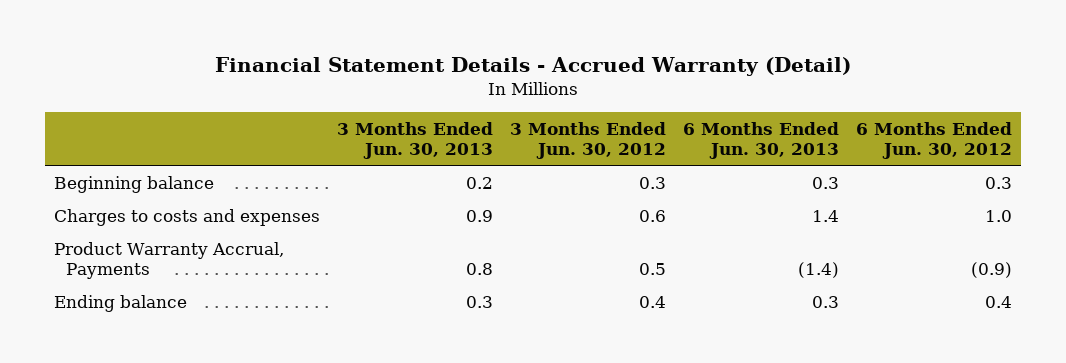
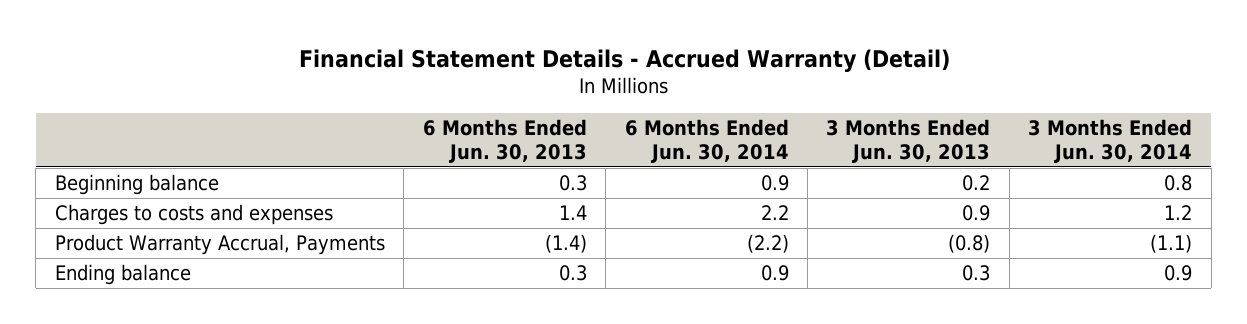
[510,121,667,159] 3 Months Ended Jun. 30, 2012 -> none
[856,121,1013,159] 6 Months Ended Jun. 30, 2012 -> none
none -> [624,119,789,163] 6 Months Ended Jun. 30, 2014
none -> [1028,119,1193,163] 3 Months Ended Jun. 30, 2014
[466,262,494,275] 0.8 -> [948,234,991,254] (0.8)

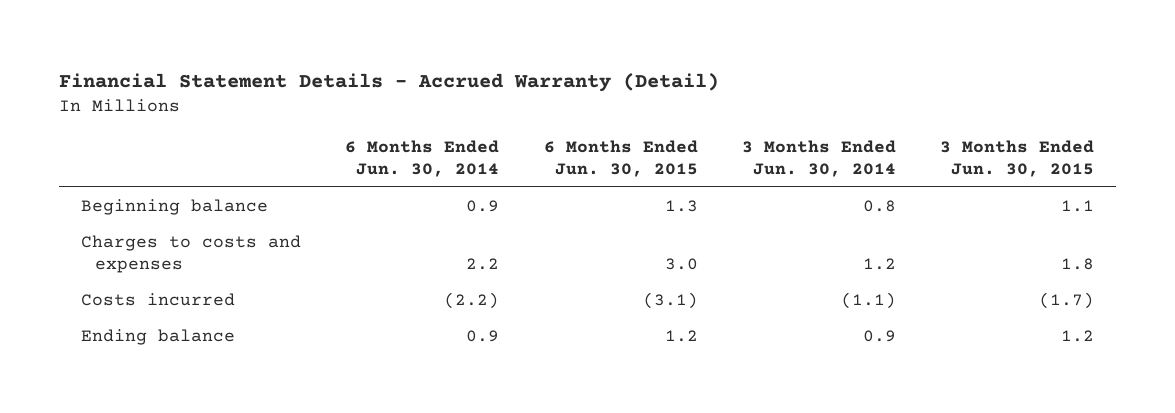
[422,119,587,163] 6 Months Ended Jun. 30, 2013 -> none
[826,119,991,163] 3 Months Ended Jun. 30, 2013 -> none
none -> [543,139,698,177] 6 Months Ended Jun. 30, 2015
none -> [939,139,1094,177] 3 Months Ended Jun. 30, 2015
[54,234,385,256] Product Warranty Accrual, Payments -> [81,293,236,307] Costs incurred

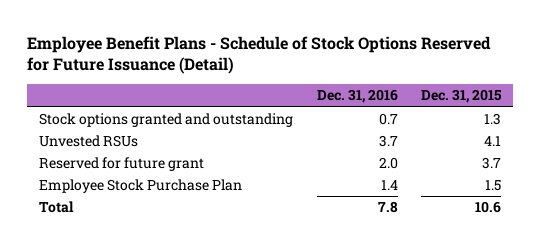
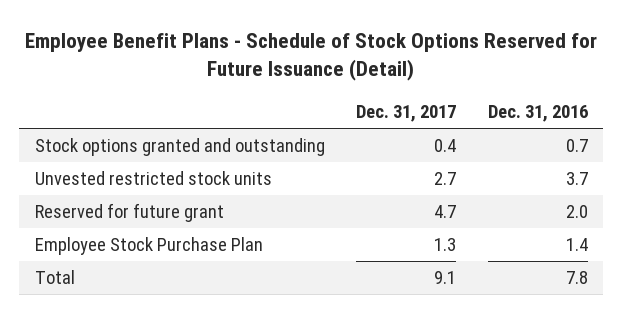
[421,89,503,104] Dec. 31, 2015 -> none
none -> [356,104,457,122] Dec. 31, 2017
[39,135,139,148] Unvested RSUs -> [34,171,272,186] Unvested restricted stock units

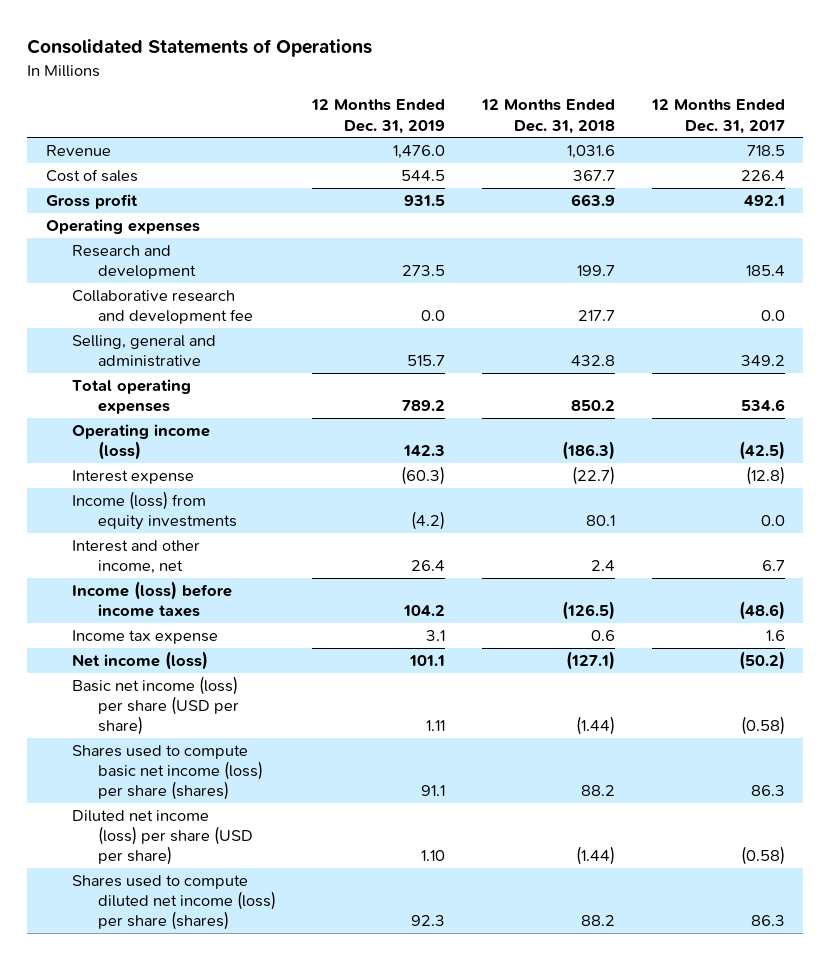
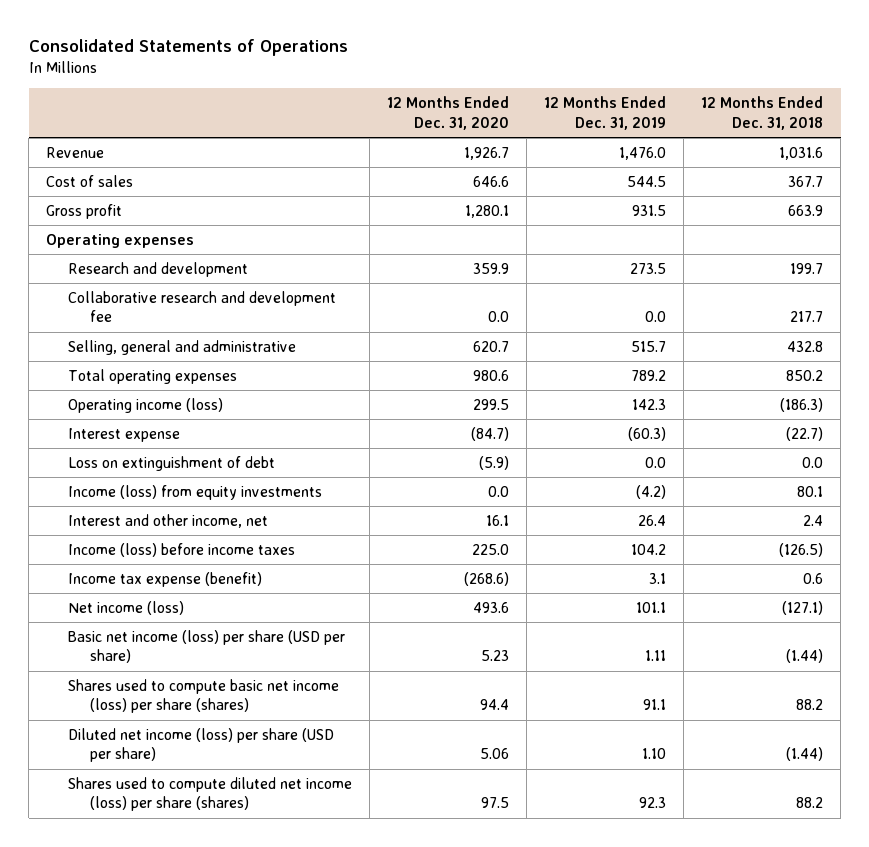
[650,99,785,134] 12 Months Ended Dec. 31, 2017 -> none
none -> [387,96,510,130] 12 Months Ended Dec. 31, 2020
none -> [68,455,276,471] Loss on extinguishment of debt
[71,629,218,644] Income tax expense -> [68,571,263,587] Income tax expense (benefit)

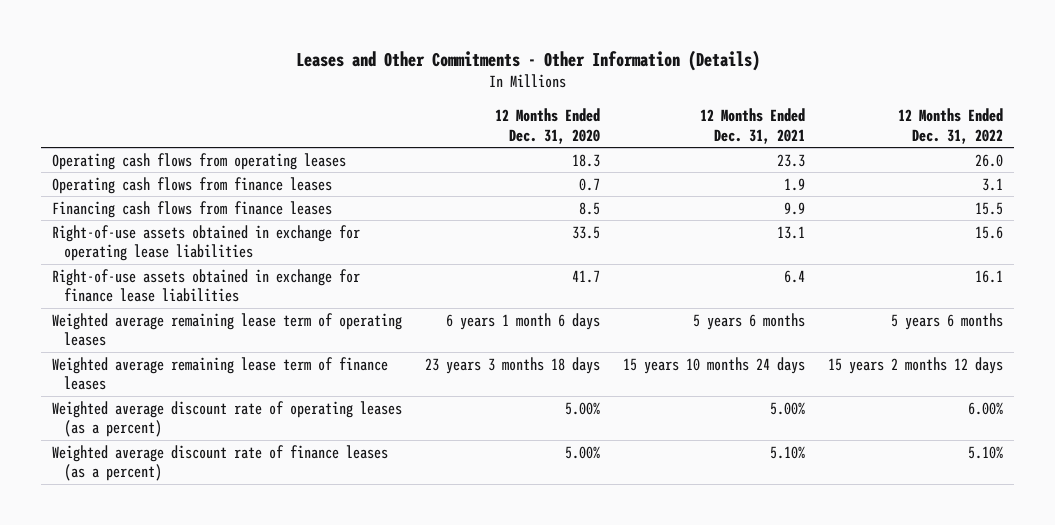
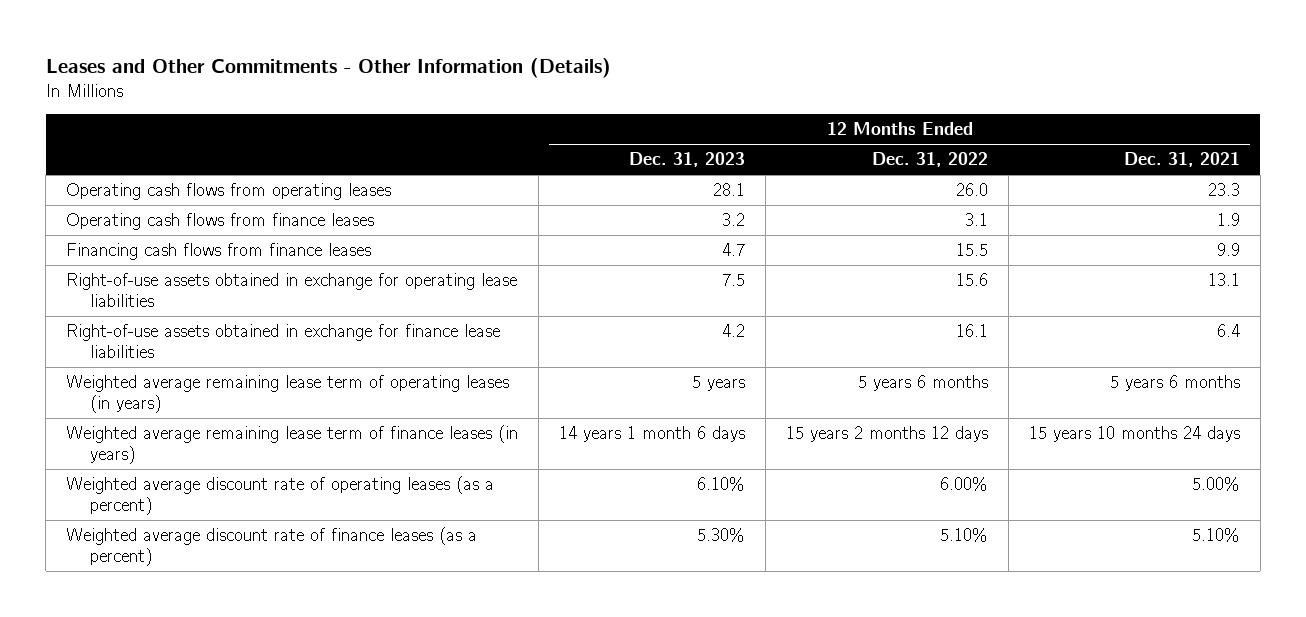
[495,107,601,144] 12 Months Ended Dec. 31, 2020 -> none
none -> [629,152,746,168] Dec. 31, 2023
[52,312,403,347] Weighted average remaining lease term of operating leases -> [66,375,510,413] Weighted average remaining lease term of operating leases (in years)
[52,356,389,391] Weighted average remaining lease term of finance leases -> [66,425,519,464] Weighted average remaining lease term of finance leases (in years)

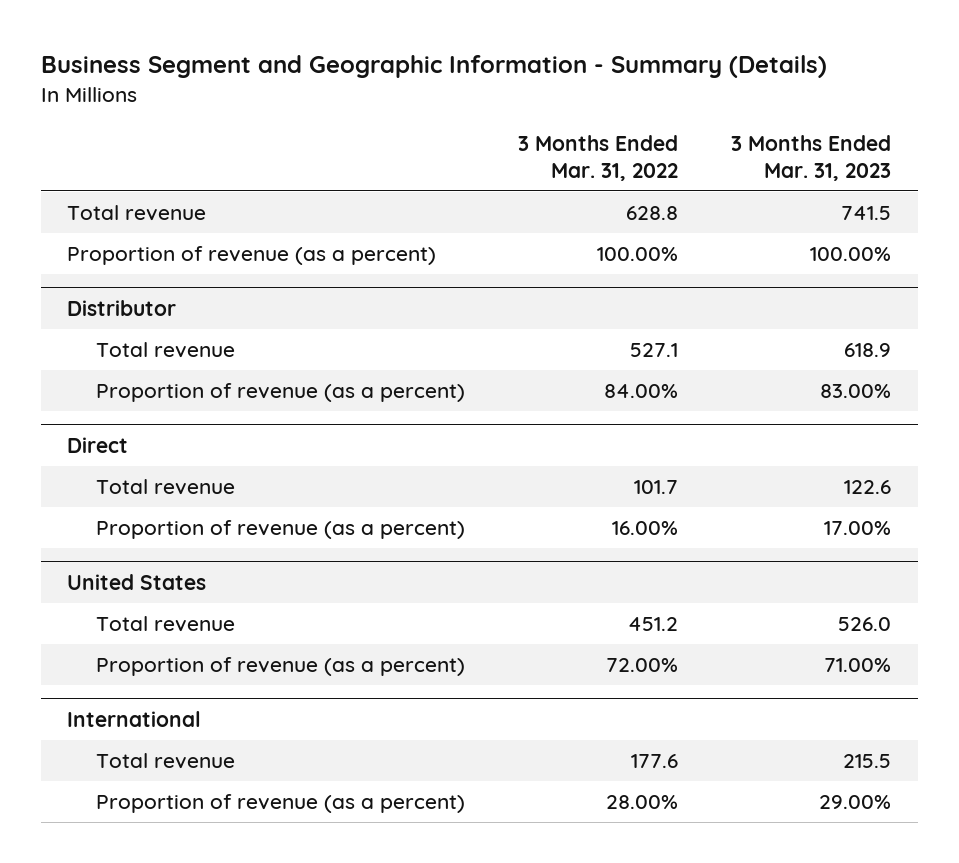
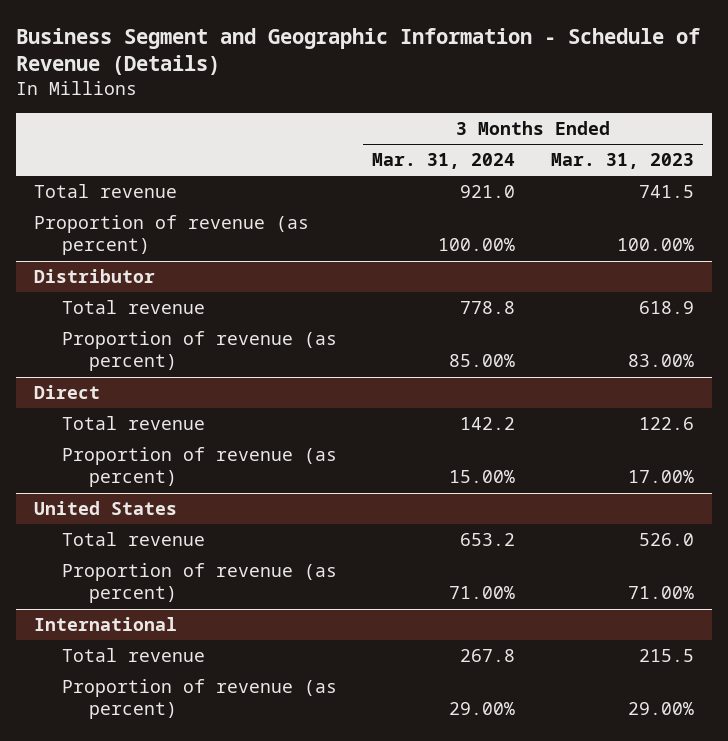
[40,55,827,79] Business Segment and Geographic Information - Summary (Details) -> [16,27,701,76] Business Segment and Geographic Information - Schedule of Revenue (Details)
[518,134,679,181] 3 Months Ended Mar. 31, 2022 -> none
none -> [372,153,516,170] Mar. 31, 2024
[67,246,437,266] Proportion of revenue (as a percent) -> [33,214,309,256] Proportion of revenue (as percent)
[96,383,466,403] Proportion of revenue (as a percent) -> [61,330,337,372] Proportion of revenue (as percent)
[96,520,466,540] Proportion of revenue (as a percent) -> [61,446,337,488] Proportion of revenue (as percent)
[96,657,466,677] Proportion of revenue (as a percent) -> [61,562,337,604] Proportion of revenue (as percent)
[96,794,466,814] Proportion of revenue (as a percent) -> [61,678,337,720] Proportion of revenue (as percent)

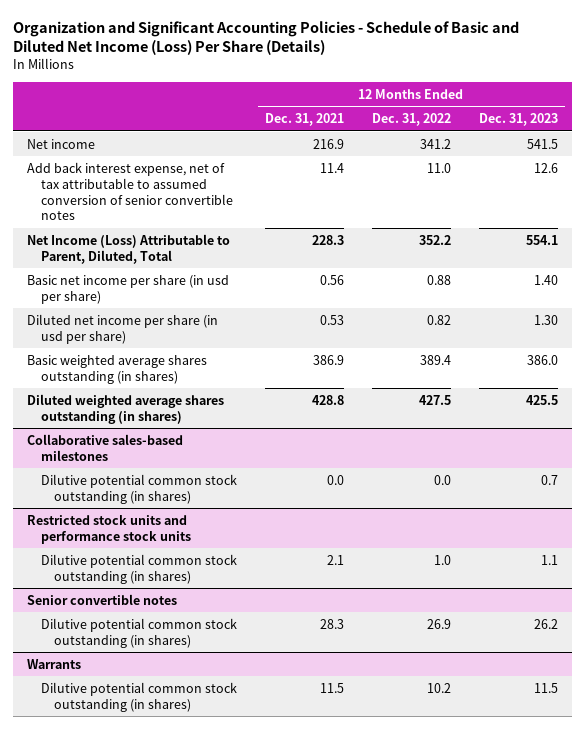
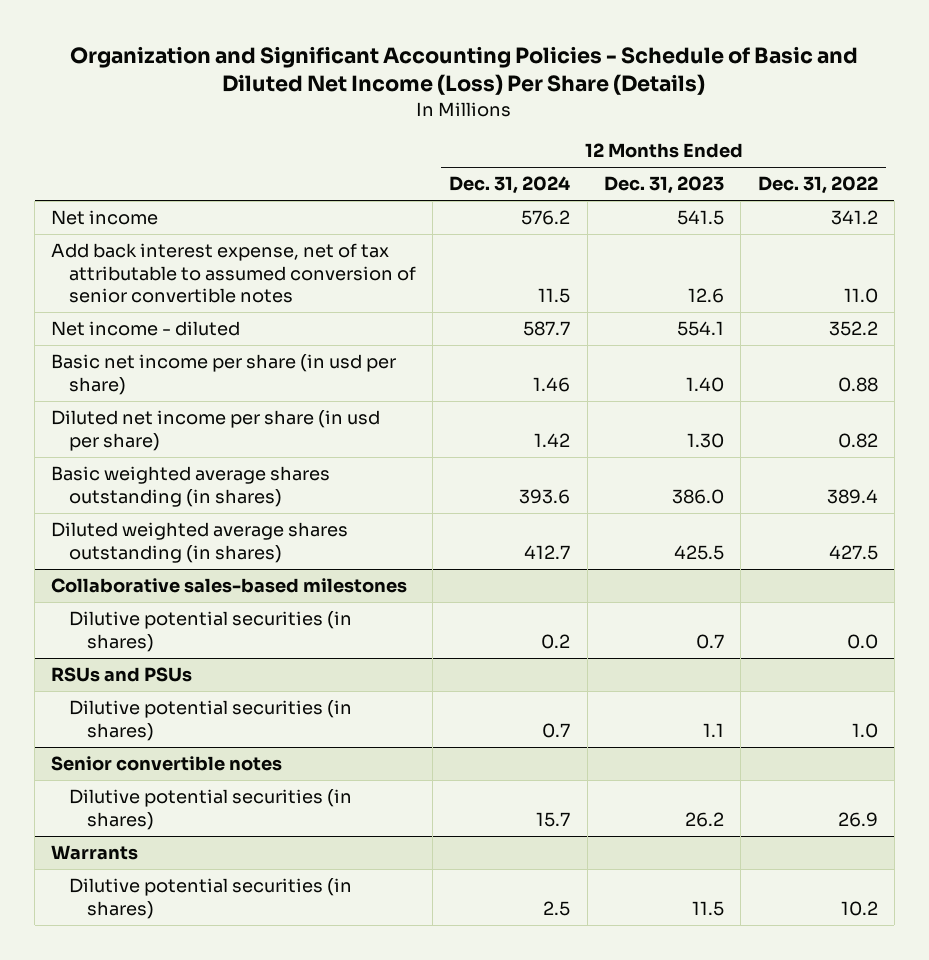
[264,113,344,127] Dec. 31, 2021 -> none
none -> [449,176,571,195] Dec. 31, 2024
[26,233,230,264] Net Income (Loss) Attributable to Parent, Diluted, Total -> [51,321,241,337] Net income - diluted
[40,473,237,504] Dilutive potential common stock outstanding (in shares) -> [68,611,352,652] Dilutive potential securities (in shares)
[26,514,191,544] Restricted stock units and performance stock units -> [51,667,193,683] RSUs and PSUs
[40,553,237,584] Dilutive potential common stock outstanding (in shares) -> [68,700,352,741] Dilutive potential securities (in shares)
[40,617,237,648] Dilutive potential common stock outstanding (in shares) -> [68,789,352,830] Dilutive potential securities (in shares)
[40,681,237,712] Dilutive potential common stock outstanding (in shares) -> [68,878,352,919] Dilutive potential securities (in shares)

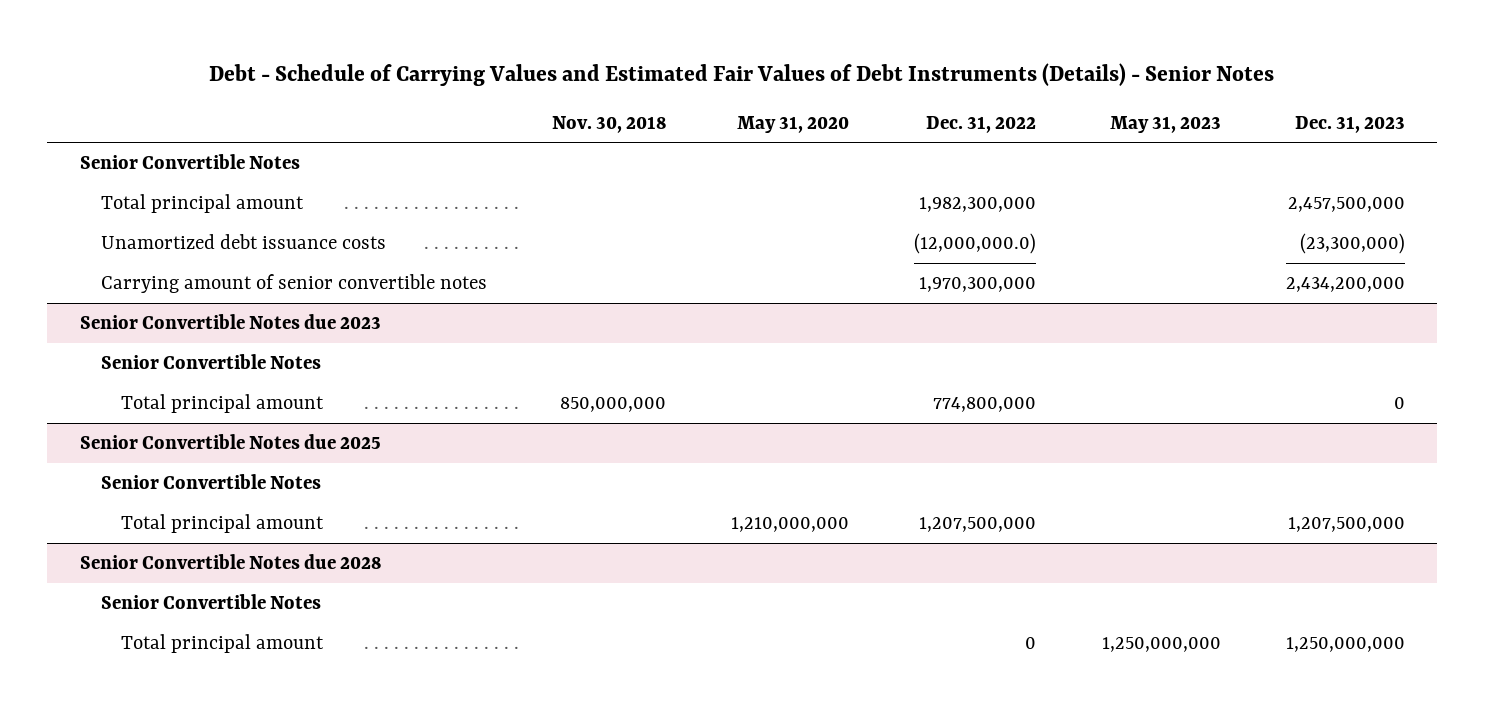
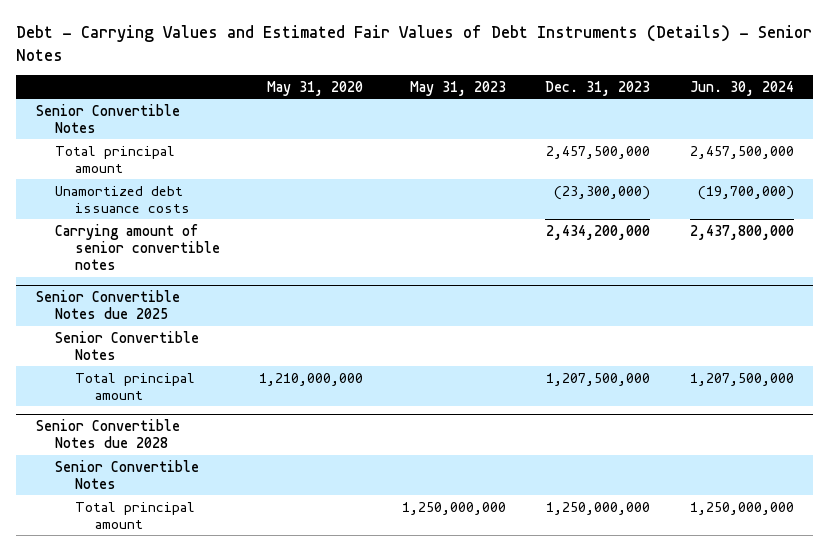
[209,62,1275,86] Debt - Schedule of Carrying Values and Estimated Fair Values of Debt Instruments (Details) - Senior Notes -> [16,25,813,61] Debt - Carrying Values and Estimated Fair Values of Debt Instruments (Details) - Senior Notes
[551,115,666,133] Nov. 30, 2018 -> none
[926,115,1037,133] Dec. 31, 2022 -> none
none -> [689,80,794,96] Jun. 30, 2024
[79,313,381,329] Senior Convertible Notes due 2023 -> none
[100,353,321,369] Senior Convertible Notes -> none
[121,393,325,413] Total principal amount -> none

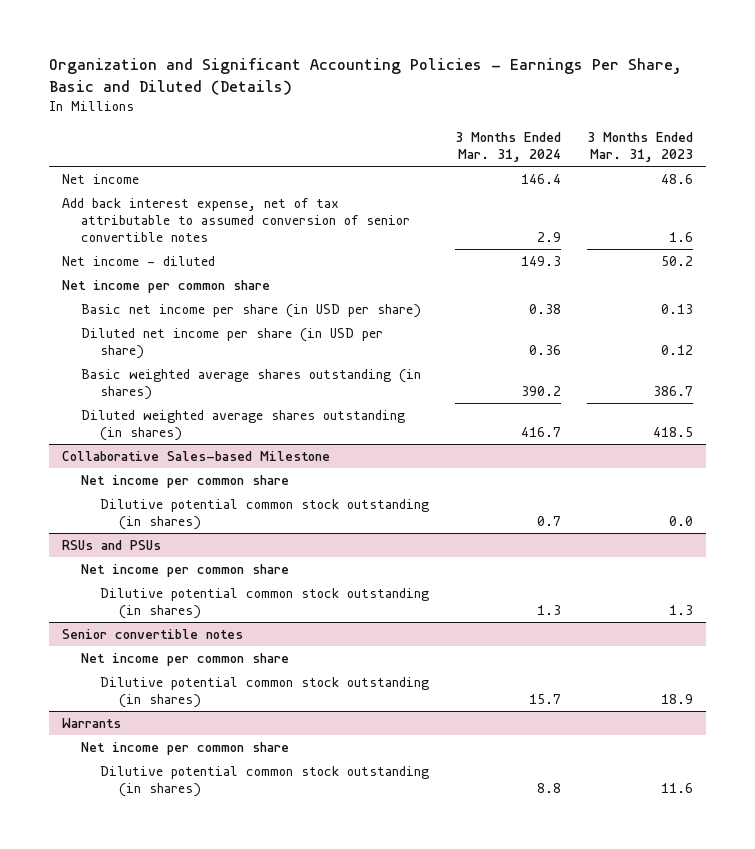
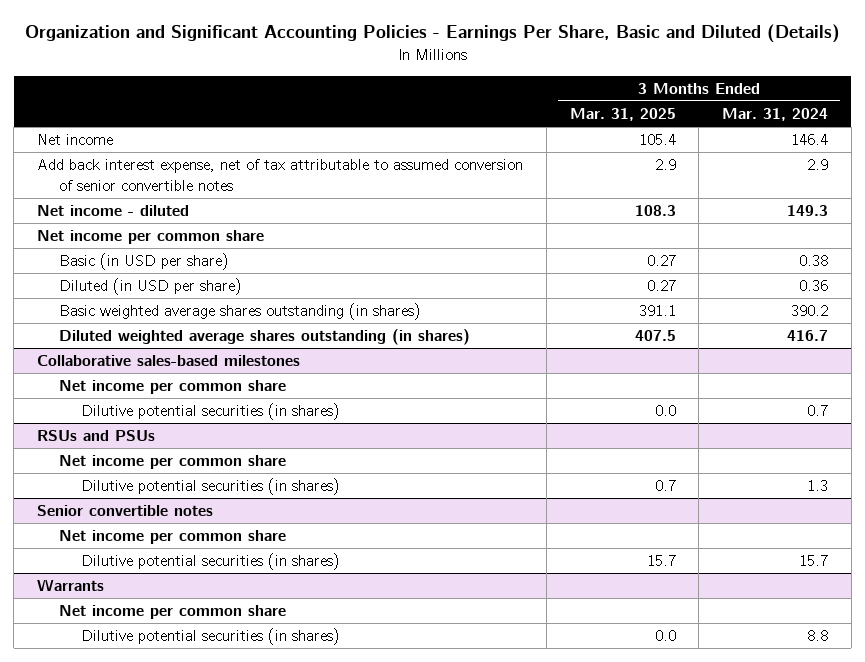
[587,131,694,162] 3 Months Ended Mar. 31, 2023 -> none
none -> [569,108,676,122] Mar. 31, 2025
[81,303,422,318] Basic net income per share (in USD per share) -> [59,253,230,271] Basic (in USD per share)
[81,327,384,360] Diluted net income per share (in USD per share) -> [59,278,243,296] Diluted (in USD per share)
[61,450,330,461] Collaborative Sales-based Milestone -> [37,355,301,367] Collaborative sales-based milestones
[100,498,430,531] Dilutive potential common stock outstanding (in shares) -> [80,403,340,421] Dilutive potential securities (in shares)
[100,587,430,620] Dilutive potential common stock outstanding (in shares) -> [80,478,340,496] Dilutive potential securities (in shares)
[100,676,430,709] Dilutive potential common stock outstanding (in shares) -> [80,553,340,571] Dilutive potential securities (in shares)
[100,765,430,798] Dilutive potential common stock outstanding (in shares) -> [80,628,340,646] Dilutive potential securities (in shares)

